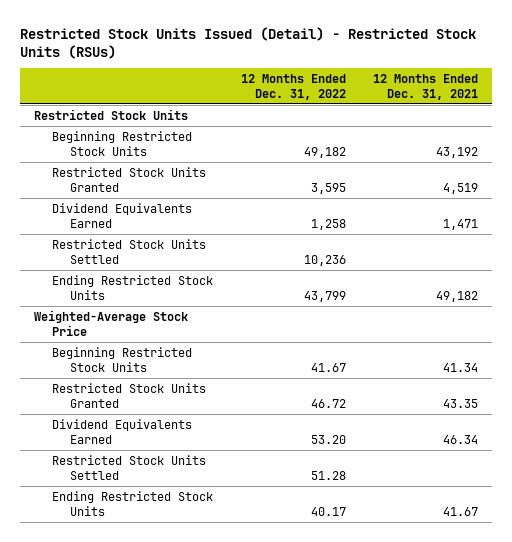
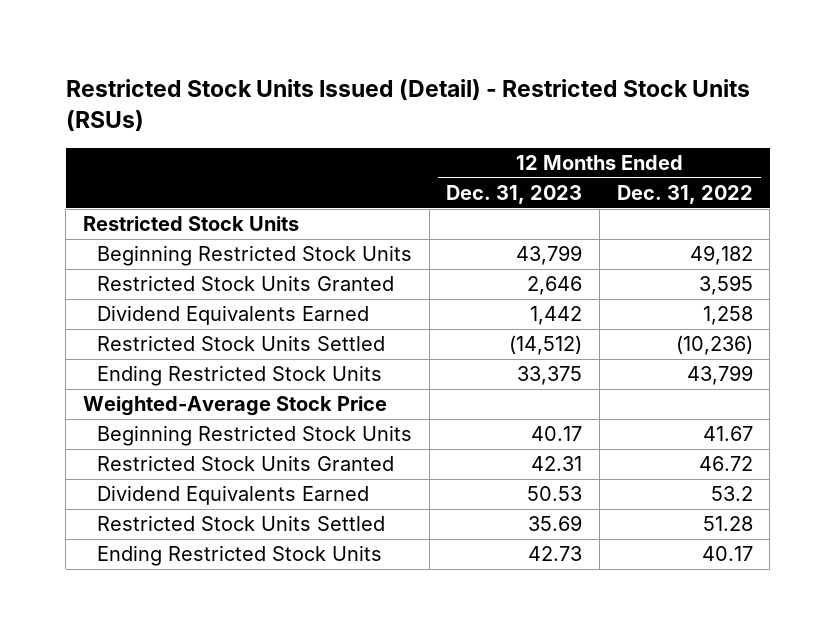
[372,73,478,100] 12 Months Ended Dec. 31, 2021 -> none
none -> [446,184,583,204] Dec. 31, 2023
[303,254,346,266] 10,236 -> [675,335,753,356] (10,236)
[310,434,346,444] 53.20 -> [710,486,753,502] 53.2

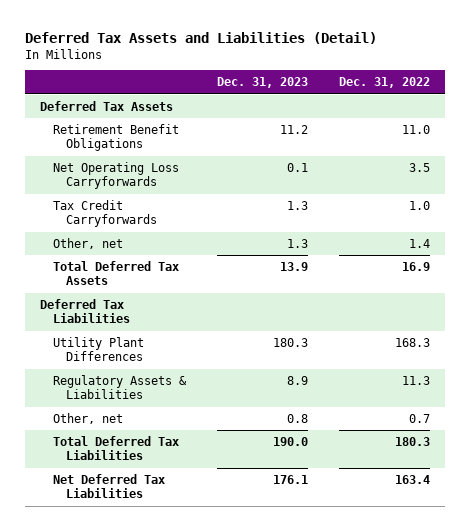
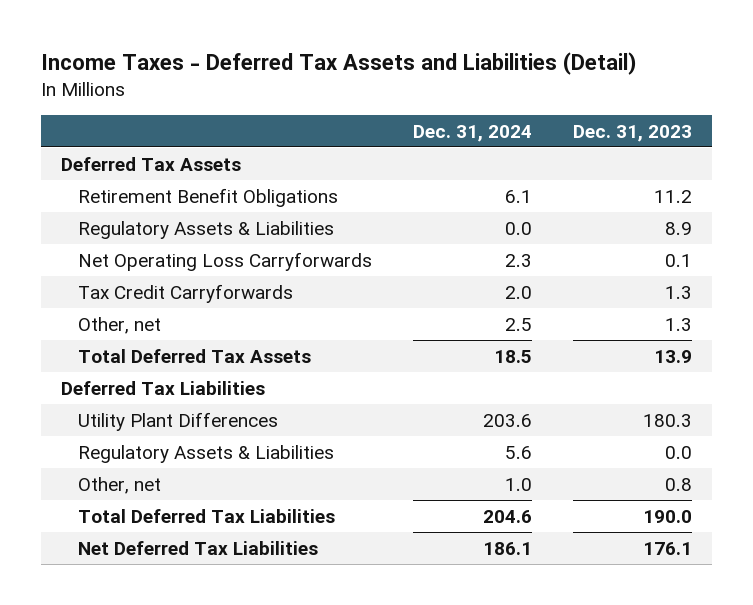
[24,31,377,44] Deferred Tax Assets and Liabilities (Detail) -> [40,52,637,76] Income Taxes - Deferred Tax Assets and Liabilities (Detail)
[338,77,430,89] Dec. 31, 2022 -> none
none -> [413,124,533,142] Dec. 31, 2024
[52,374,187,400] Regulatory Assets & Liabilities -> [78,220,335,239] Regulatory Assets & Liabilities
none -> [78,444,335,463] Regulatory Assets & Liabilities

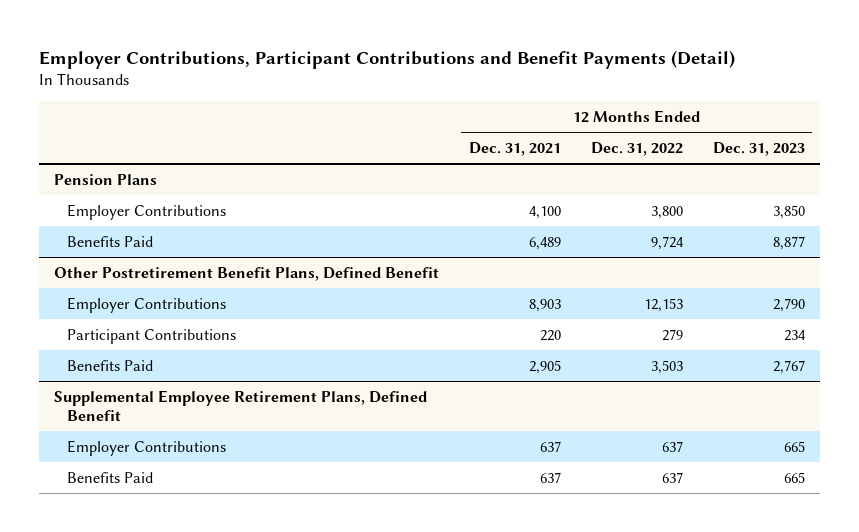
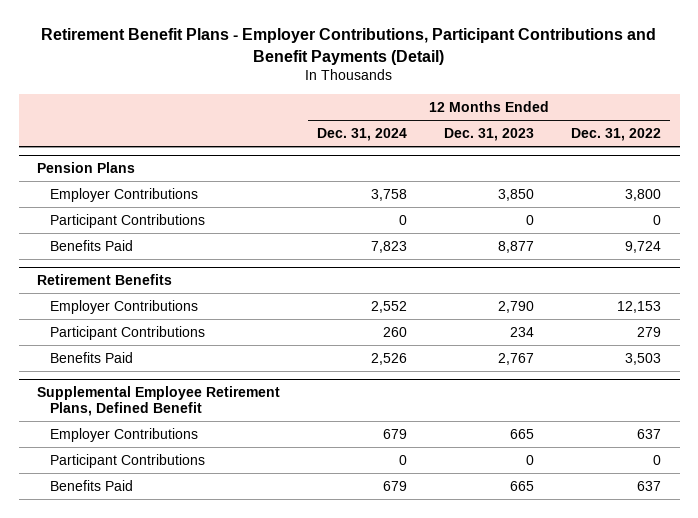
[39,49,736,69] Employer Contributions, Participant Contributions and Benefit Payments (Detail) -> [41,28,657,65] Retirement Benefit Plans - Employer Contributions, Participant Contributions and Benefit Payments (Detail)
[468,141,561,156] Dec. 31, 2021 -> none
none -> [317,127,408,141] Dec. 31, 2024
none -> [50,213,206,228] Participant Contributions
[54,266,440,281] Other Postretirement Benefit Plans, Defined Benefit -> [37,273,173,285] Retirement Benefits
none -> [50,453,206,468] Participant Contributions

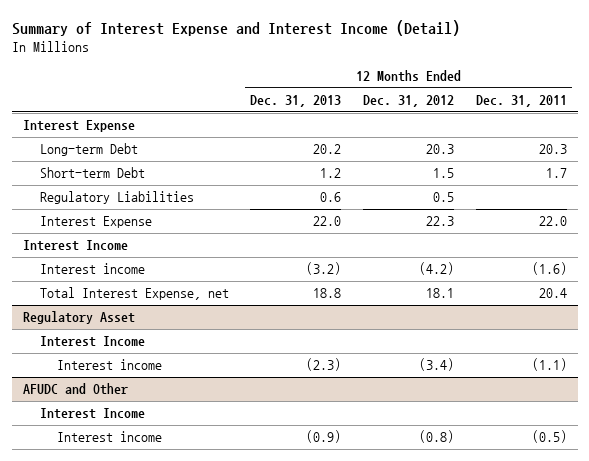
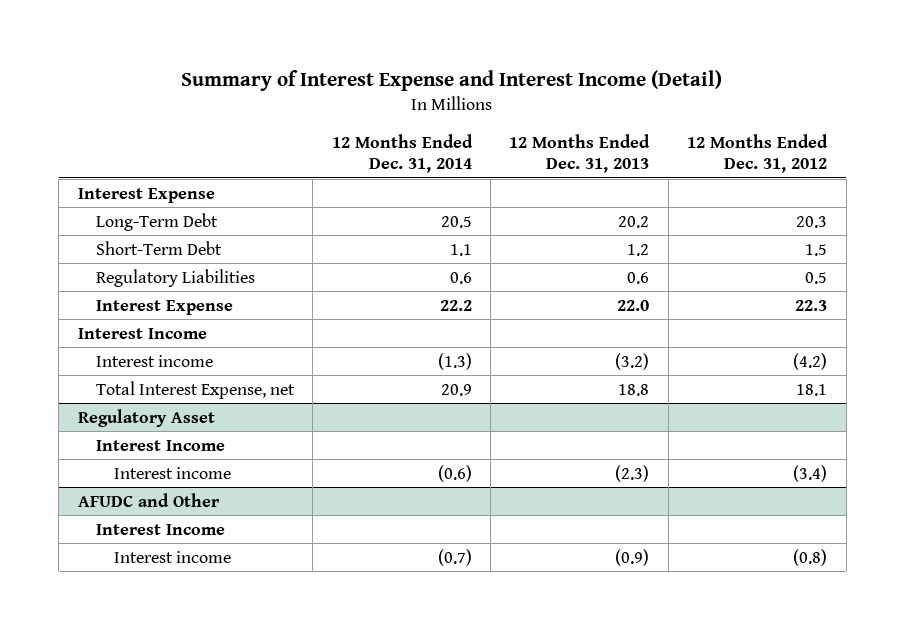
[475,94,567,107] Dec. 31, 2011 -> none
none -> [331,133,473,174] 12 Months Ended Dec. 31, 2014
[39,143,138,157] Long-term Debt -> [95,212,218,231] Long-Term Debt
[39,167,145,179] Short-term Debt -> [95,240,222,255] Short-Term Debt

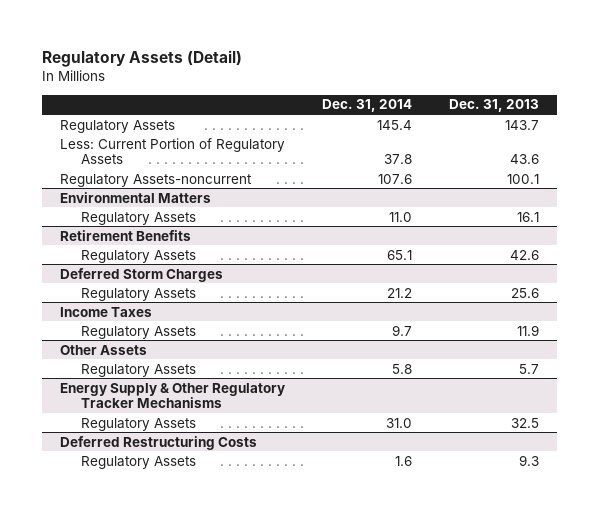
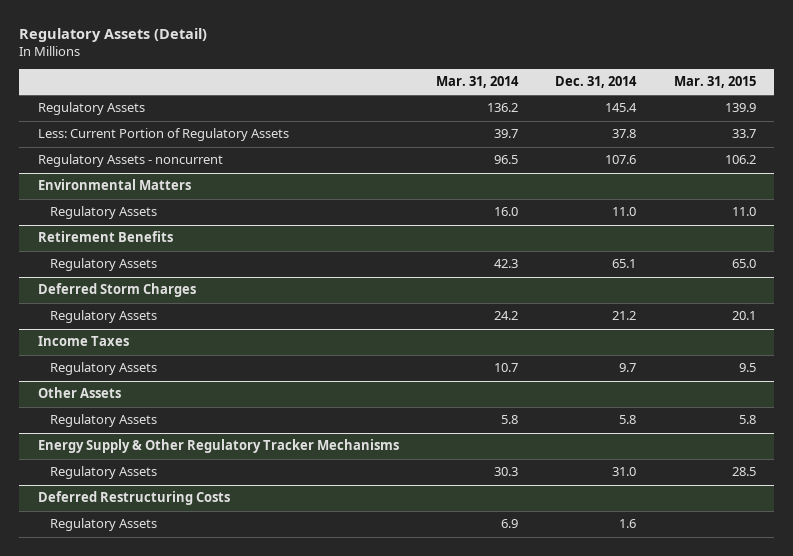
[448,99,539,113] Dec. 31, 2013 -> none
none -> [436,76,520,89] Mar. 31, 2014
none -> [673,76,756,89] Mar. 31, 2015
[60,173,253,187] Regulatory Assets-noncurrent -> [37,154,223,168] Regulatory Assets - noncurrent

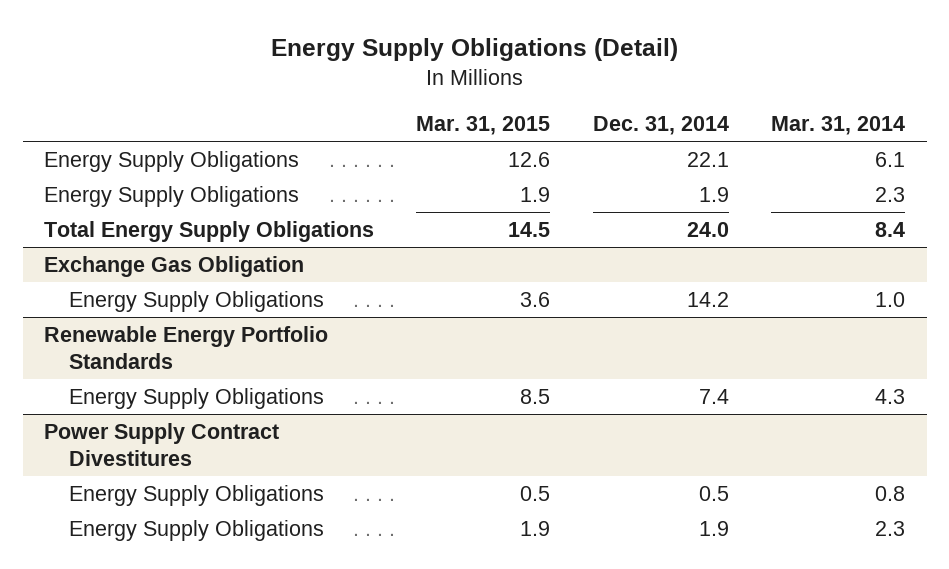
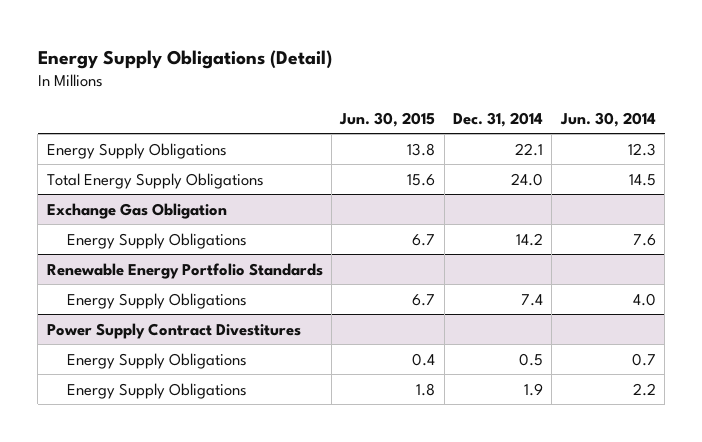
[416,115,551,135] Mar. 31, 2015 -> none
[771,115,906,135] Mar. 31, 2014 -> none
none -> [339,111,436,127] Jun. 30, 2015
none -> [559,111,656,127] Jun. 30, 2014
[43,185,299,207] Energy Supply Obligations -> none

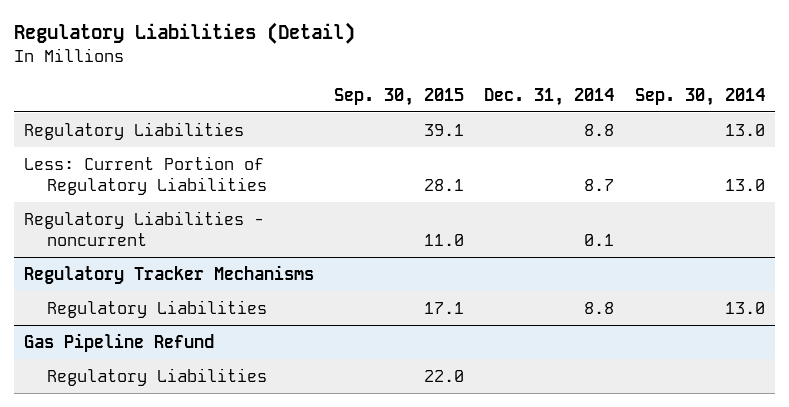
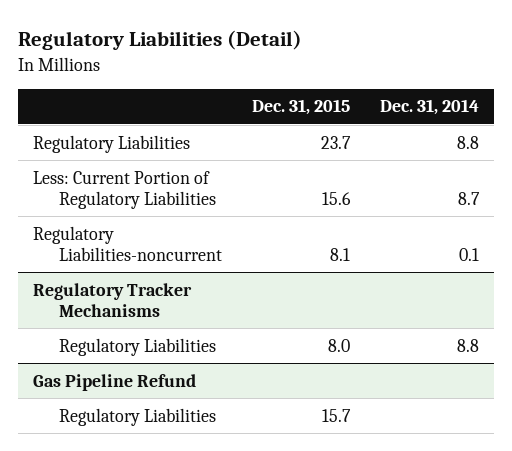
[334,87,465,106] Sep. 30, 2015 -> none
[634,87,765,106] Sep. 30, 2014 -> none
none -> [251,99,350,116] Dec. 31, 2015
[23,210,264,246] Regulatory Liabilities - noncurrent -> [33,225,222,261] Regulatory Liabilities-noncurrent

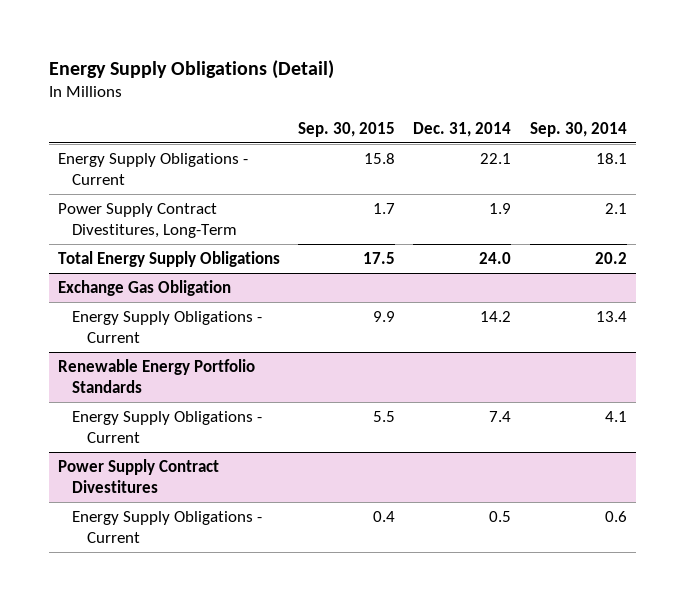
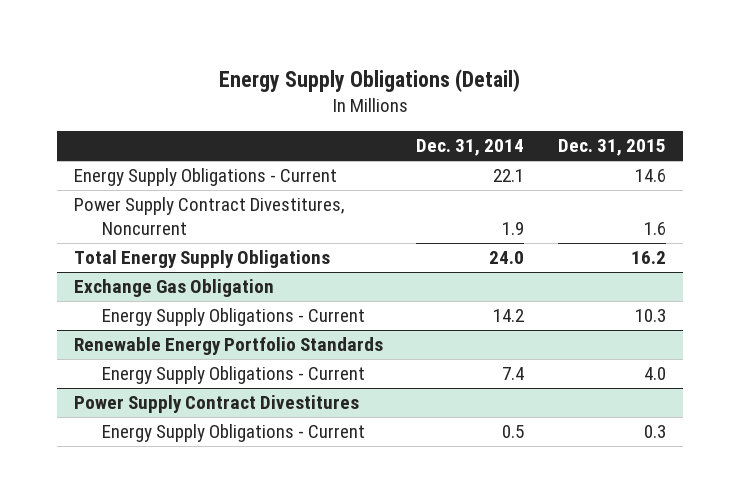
[298,121,396,137] Sep. 30, 2015 -> none
[529,121,627,137] Sep. 30, 2014 -> none
none -> [557,139,666,157] Dec. 31, 2015
[57,202,238,238] Power Supply Contract Divestitures, Long-Term -> [73,197,345,235] Power Supply Contract Divestitures, Noncurrent

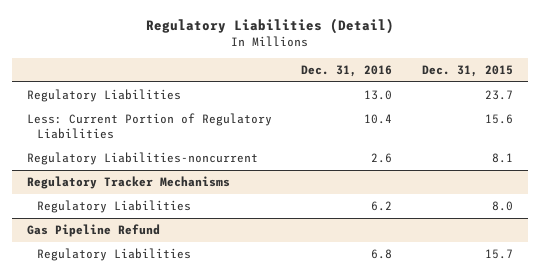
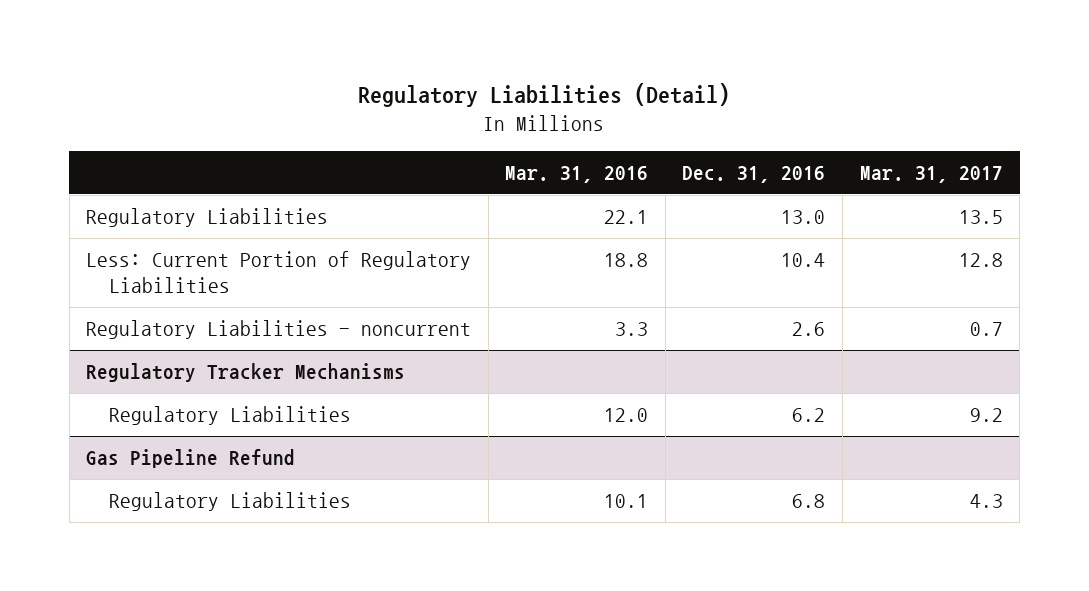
[422,65,514,78] Dec. 31, 2015 -> none
none -> [505,165,649,183] Mar. 31, 2016
none -> [859,165,1003,183] Mar. 31, 2017
[26,151,258,165] Regulatory Liabilities-noncurrent -> [86,320,472,340] Regulatory Liabilities - noncurrent

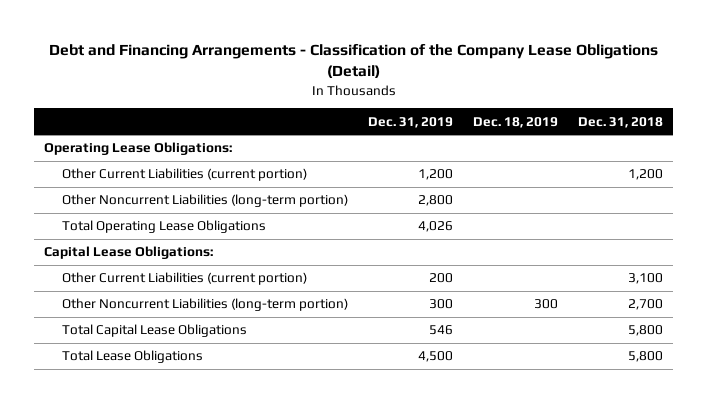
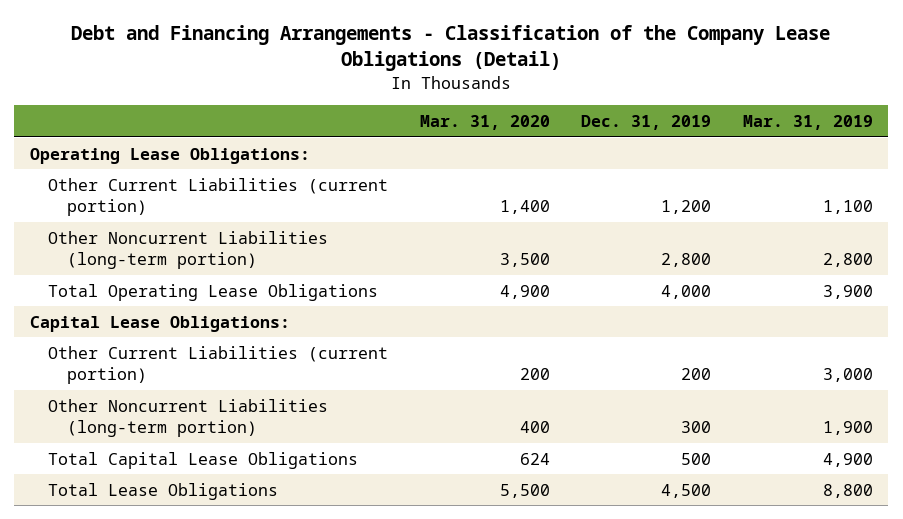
[472,116,558,128] Dec. 18, 2019 -> none
[577,116,663,128] Dec. 31, 2018 -> none
none -> [419,114,550,130] Mar. 31, 2020
none -> [742,114,873,130] Mar. 31, 2019
[417,221,453,233] 4,026 -> [661,284,712,299] 4,000
[428,325,453,336] 546 -> [681,452,712,465] 500

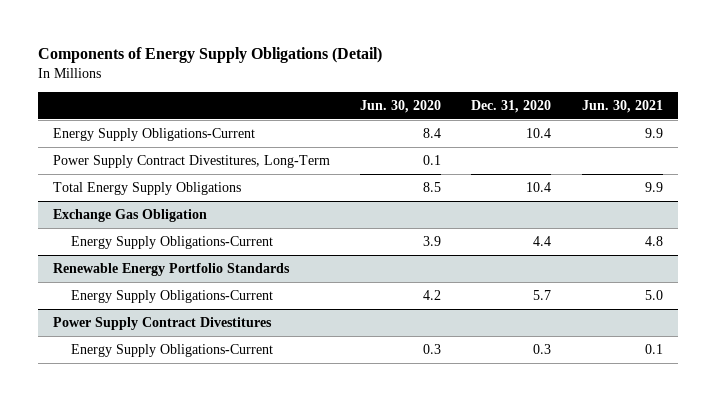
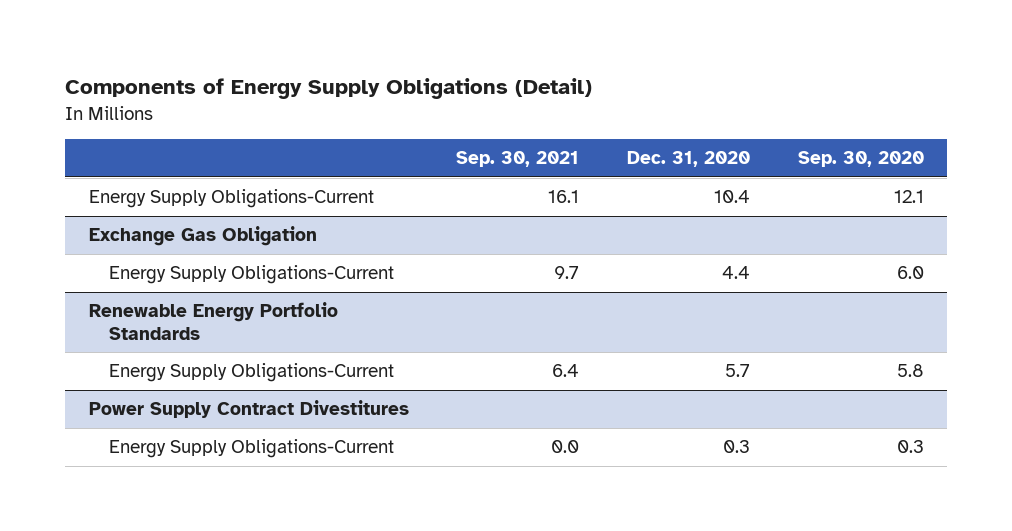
[360,100,442,114] Jun. 30, 2020 -> none
[581,100,663,114] Jun. 30, 2021 -> none
none -> [456,151,580,168] Sep. 30, 2021
none -> [797,151,924,168] Sep. 30, 2020
[52,154,330,168] Power Supply Contract Divestitures, Long-Term -> none
[52,181,241,195] Total Energy Supply Obligations -> none

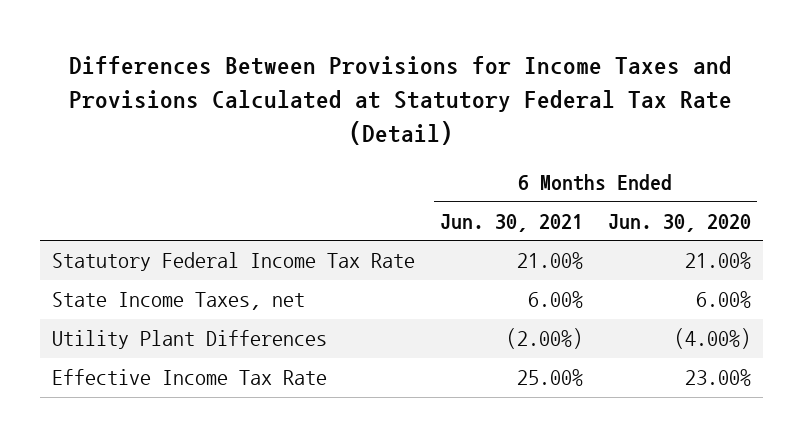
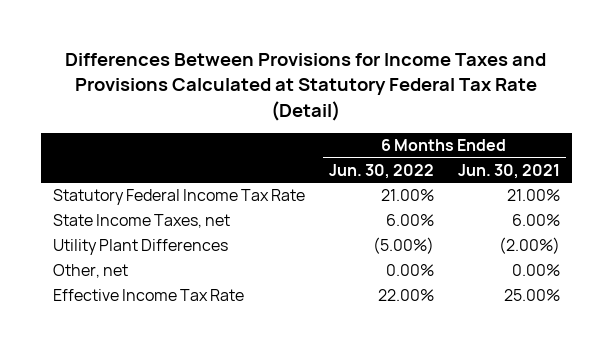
[607,213,751,232] Jun. 30, 2020 -> none
none -> [328,163,434,179] Jun. 30, 2022
none -> [53,264,129,279] Other, net

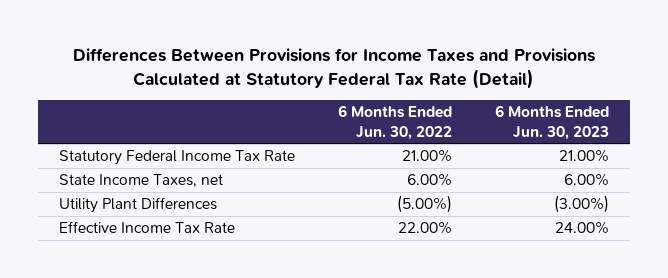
[457,163,560,179] Jun. 30, 2021 -> none
none -> [494,105,609,140] 6 Months Ended Jun. 30, 2023
[53,264,129,279] Other, net -> none

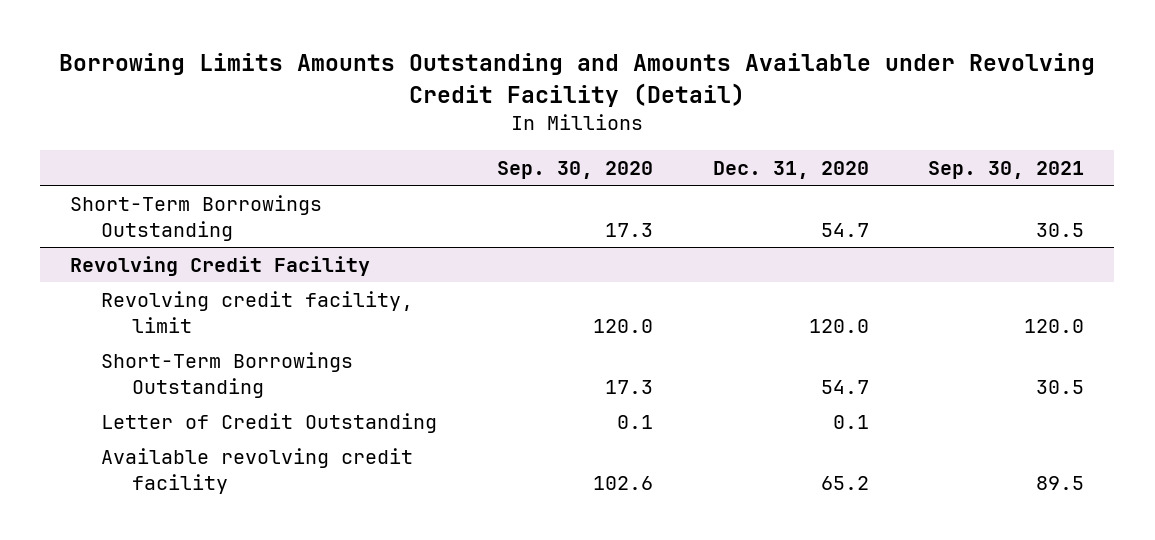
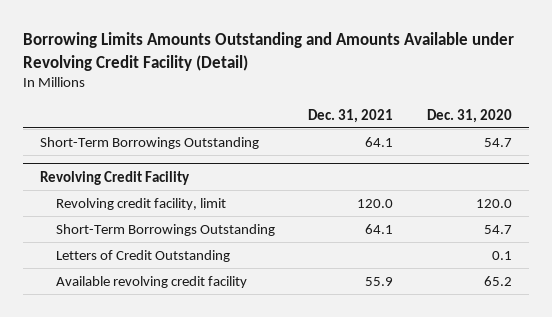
[496,161,653,180] Sep. 30, 2020 -> none
[928,161,1085,180] Sep. 30, 2021 -> none
none -> [308,108,394,123] Dec. 31, 2021
[101,413,438,434] Letter of Credit Outstanding -> [55,249,230,262] Letters of Credit Outstanding

